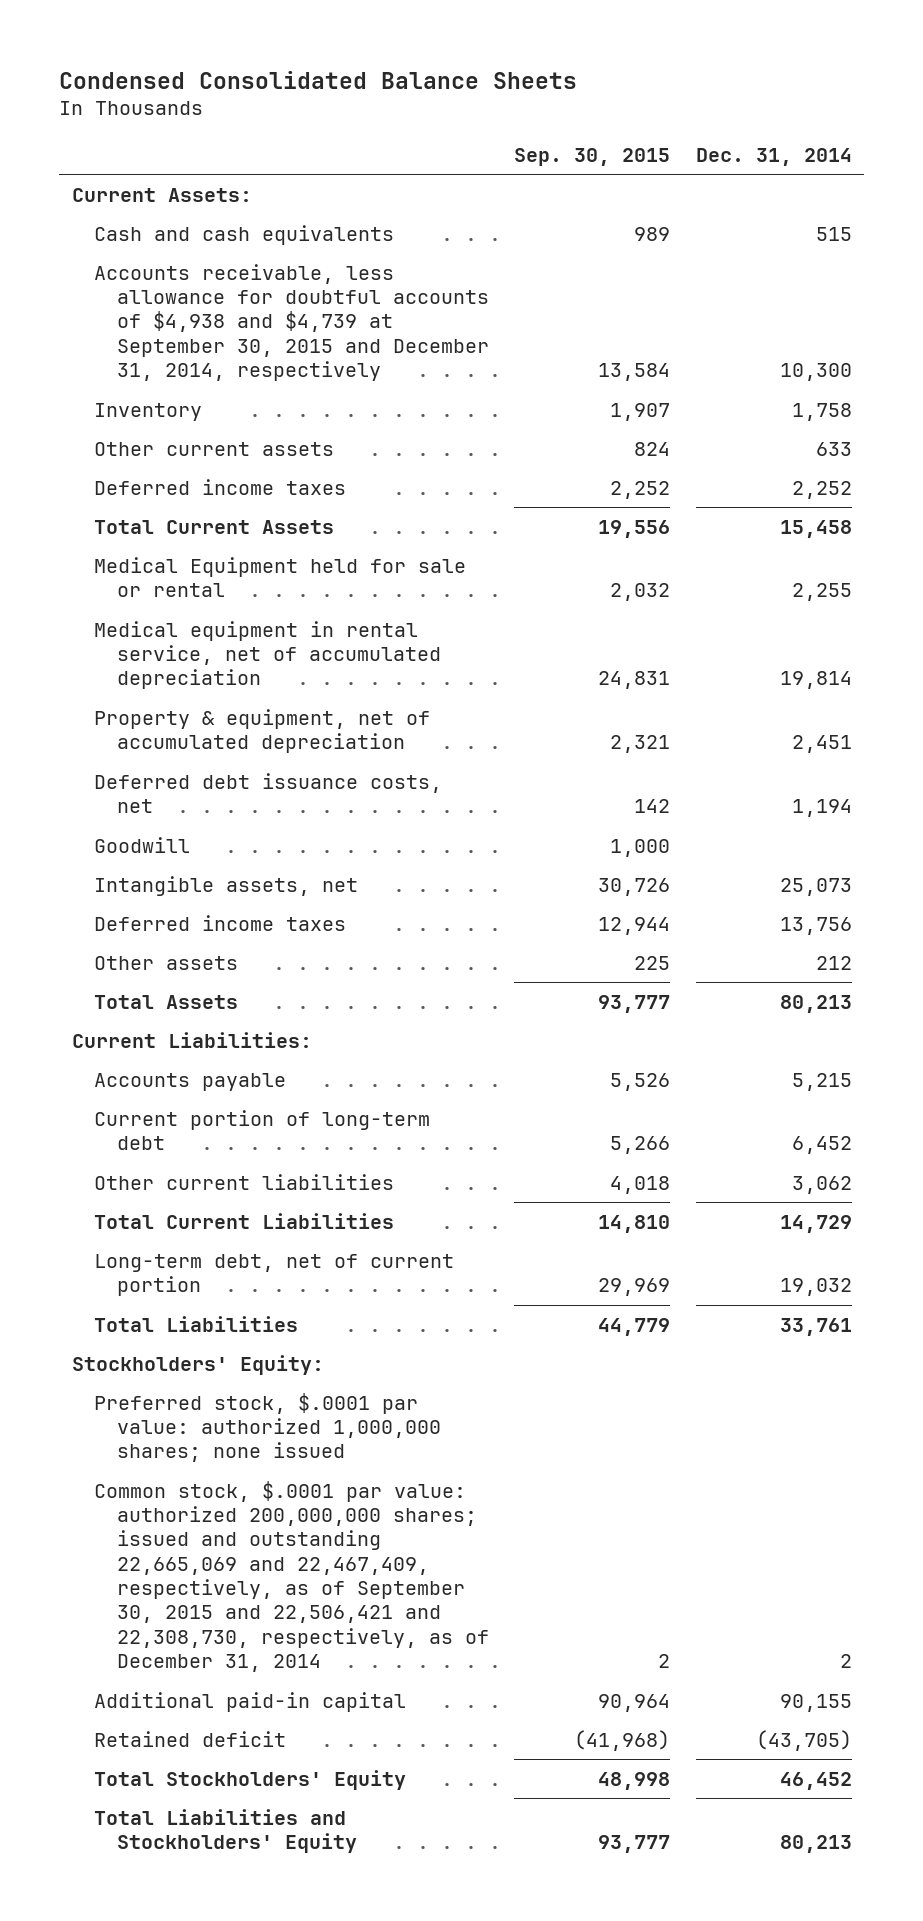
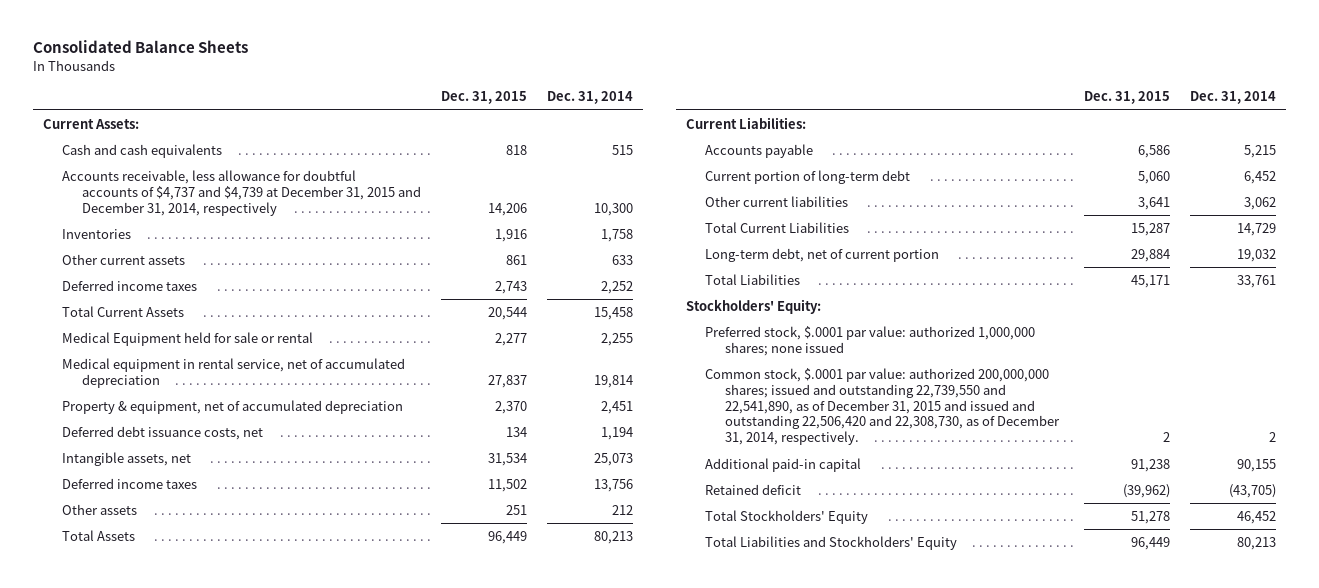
[59,71,578,90] Condensed Consolidated Balance Sheets -> [32,40,248,54] Consolidated Balance Sheets
[514,147,671,166] Sep. 30, 2015 -> none
none -> [441,91,528,105] Dec. 31, 2015
[94,263,489,382] Accounts receivable, less allowance for doubtful accounts of $4,938 and $4,739 at September 30, 2015 and December 31, 2014, respectively -> [62,169,421,216] Accounts receivable, less allowance for doubtful accounts of $4,737 and $4,739 at December 31, 2015 and December 31, 2014, respectively
[94,402,203,421] Inventory -> [62,228,132,239] Inventories
[94,836,191,853] Goodwill -> none
[94,1480,489,1672] Common stock, $.0001 par value: authorized 200,000,000 shares; issued and outstanding 22,665,069 and 22,467,409, respectively, as of September 30, 2015 and 22,506,421 and 22,308,730, respectively, as of December 31, 2014 -> [705,367,1060,446] Common stock, $.0001 par value: authorized 200,000,000 shares; issued and outstanding 22,739,550 and 22,541,890, as of December 31, 2015 and issued and outstanding 22,506,420 and 22,308,730, as of December 31, 2014, respectively.

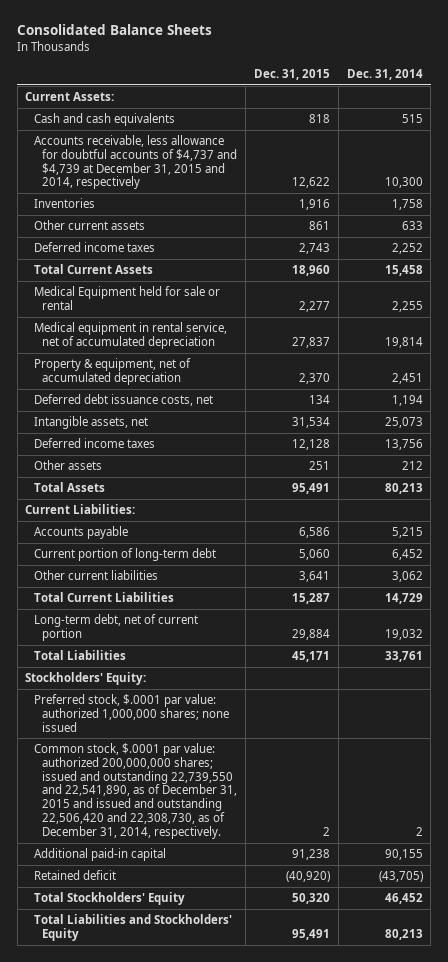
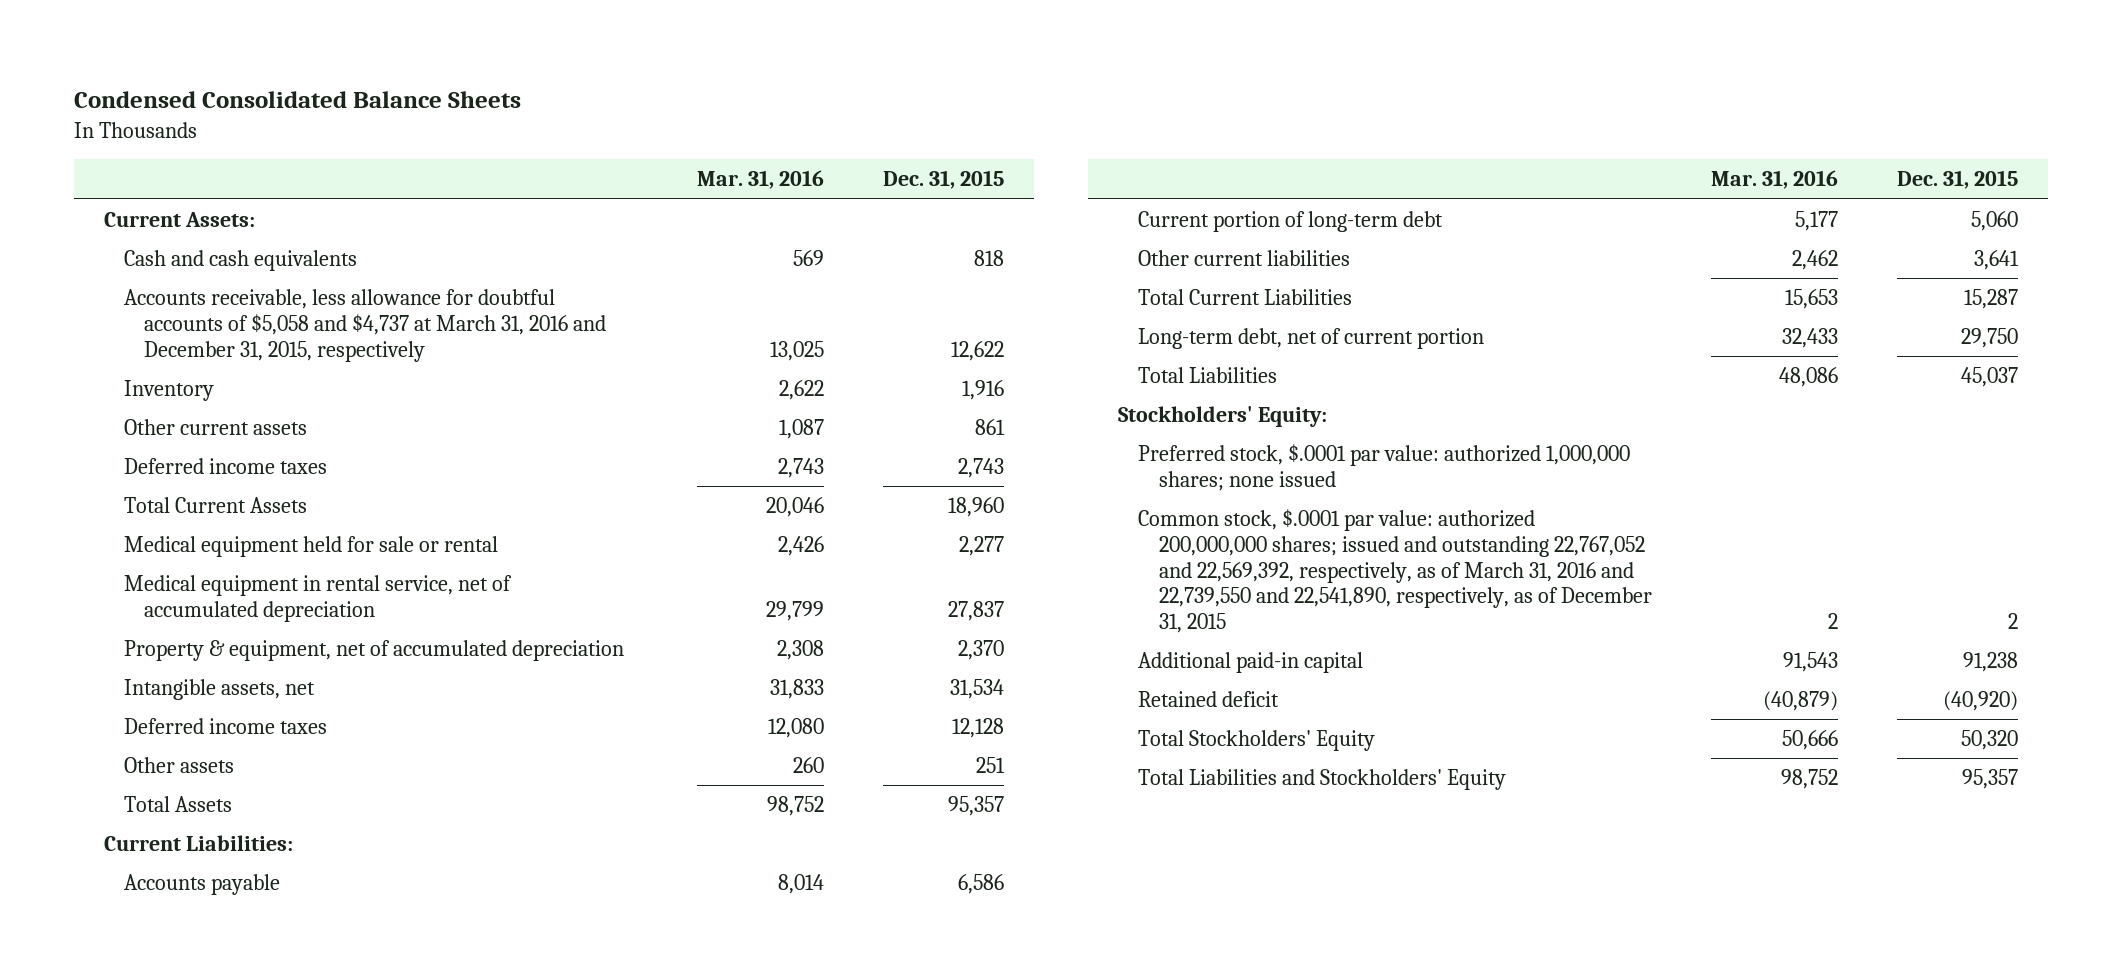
[17,24,213,36] Consolidated Balance Sheets -> [74,91,522,109] Condensed Consolidated Balance Sheets
[346,68,423,80] Dec. 31, 2014 -> none
none -> [696,170,824,190] Mar. 31, 2016
[33,135,238,190] Accounts receivable, less allowance for doubtful accounts of $4,737 and $4,739 at December 31, 2015 and 2014, respectively -> [124,289,607,362] Accounts receivable, less allowance for doubtful accounts of $5,058 and $4,737 at March 31, 2016 and December 31, 2015, respectively
[33,198,95,209] Inventories -> [124,380,215,402] Inventory
[33,286,220,310] Medical Equipment held for sale or rental -> [124,536,499,558] Medical equipment held for sale or rental
[33,394,213,407] Deferred debt issuance costs, net -> none
[291,483,330,495] 95,491 -> [948,796,1005,817] 95,357
[291,628,330,640] 29,884 -> [1961,328,2019,349] 29,750
[291,651,330,663] 45,171 -> [1961,367,2019,388] 45,037
[33,743,238,839] Common stock, $.0001 par value: authorized 200,000,000 shares; issued and outstanding 22,739,550 and 22,541,890, as of December 31, 2015 and issued and outstanding 22,506,420 and 22,308,730, as of December 31, 2014, respectively. -> [1138,509,1652,634] Common stock, $.0001 par value: authorized 200,000,000 shares; issued and outstanding 22,767,052 and 22,569,392, respectively, as of March 31, 2016 and 22,739,550 and 22,541,890, respectively, as of December 31, 2015
[291,928,330,940] 95,491 -> [1962,769,2019,790] 95,357

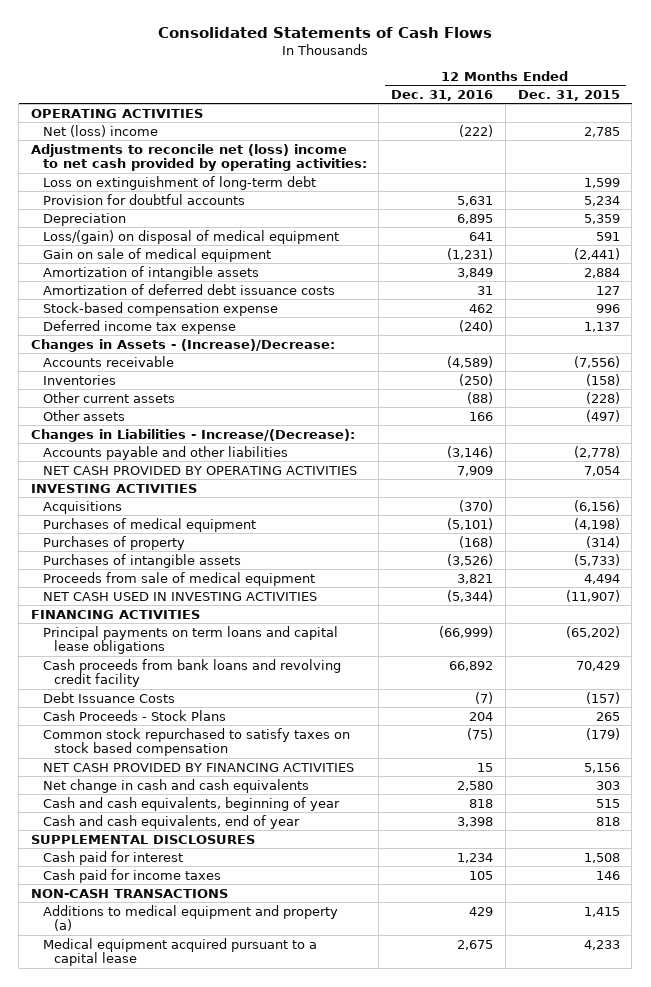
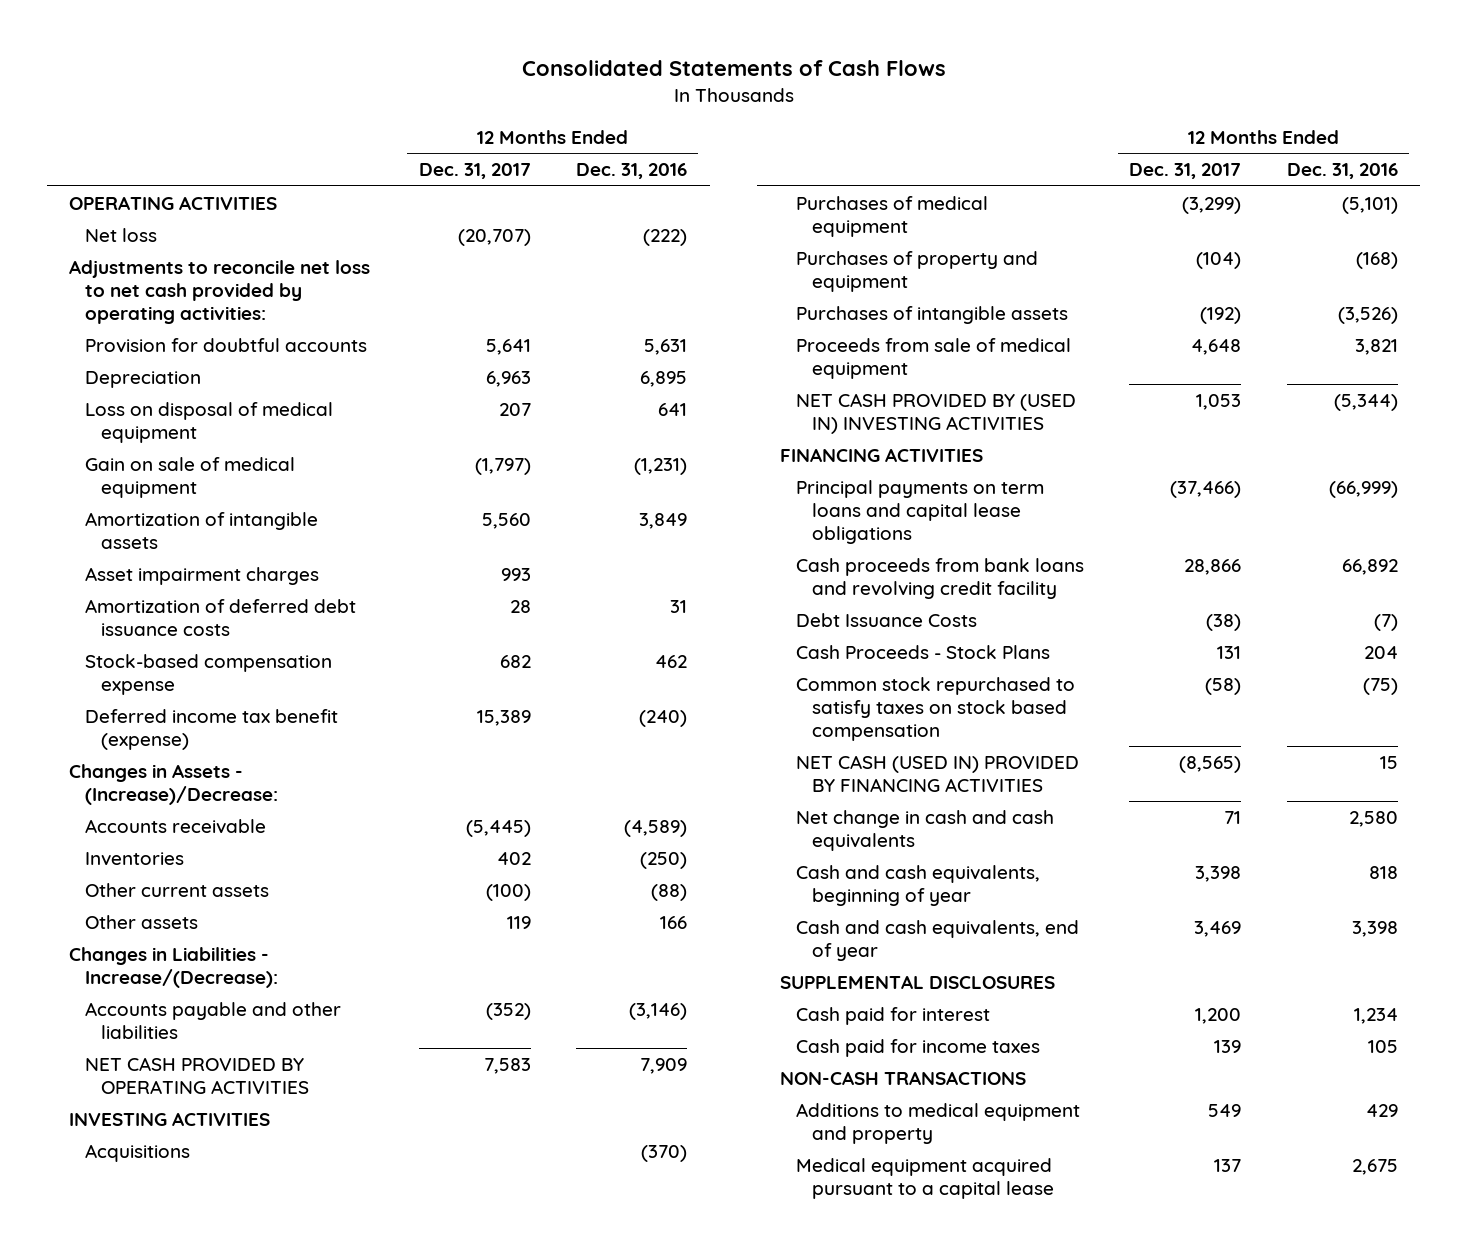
[517,89,620,101] Dec. 31, 2015 -> none
none -> [418,163,531,180] Dec. 31, 2017
[42,175,316,190] Loss on extinguishment of long-term debt -> none
[42,124,158,137] Net (loss) income -> [85,227,158,242] Net loss
[31,143,367,172] Adjustments to reconcile net (loss) income to net cash provided by operating activities: -> [69,259,371,324] Adjustments to reconcile net loss to net cash provided by operating activities:
[42,229,339,244] Loss/(gain) on disposal of medical equipment -> [85,401,334,443] Loss on disposal of medical equipment
none -> [85,566,320,585] Asset impairment charges
[42,319,236,334] Deferred income tax expense -> [85,708,339,750] Deferred income tax benefit (expense)
[42,535,185,550] Purchases of property -> [796,250,1039,292] Purchases of property and equipment
[42,591,317,601] NET CASH USED IN INVESTING ACTIVITIES -> [796,392,1077,434] NET CASH PROVIDED BY (USED IN) INVESTING ACTIVITIES
[42,762,354,772] NET CASH PROVIDED BY FINANCING ACTIVITIES -> [796,754,1080,792] NET CASH (USED IN) PROVIDED BY FINANCING ACTIVITIES
[42,904,338,932] Additions to medical equipment and property (a) -> [796,1102,1081,1144] Additions to medical equipment and property

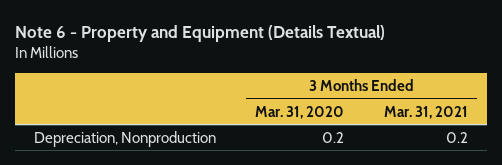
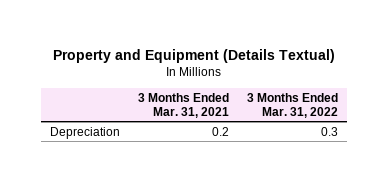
[14,24,385,42] Note 6 - Property and Equipment (Details Textual) -> [52,48,335,63] Property and Equipment (Details Textual)
[255,105,345,119] Mar. 31, 2020 -> none
none -> [246,92,338,118] 3 Months Ended Mar. 31, 2022
[34,130,217,147] Depreciation, Nonproduction -> [49,126,120,139] Depreciation

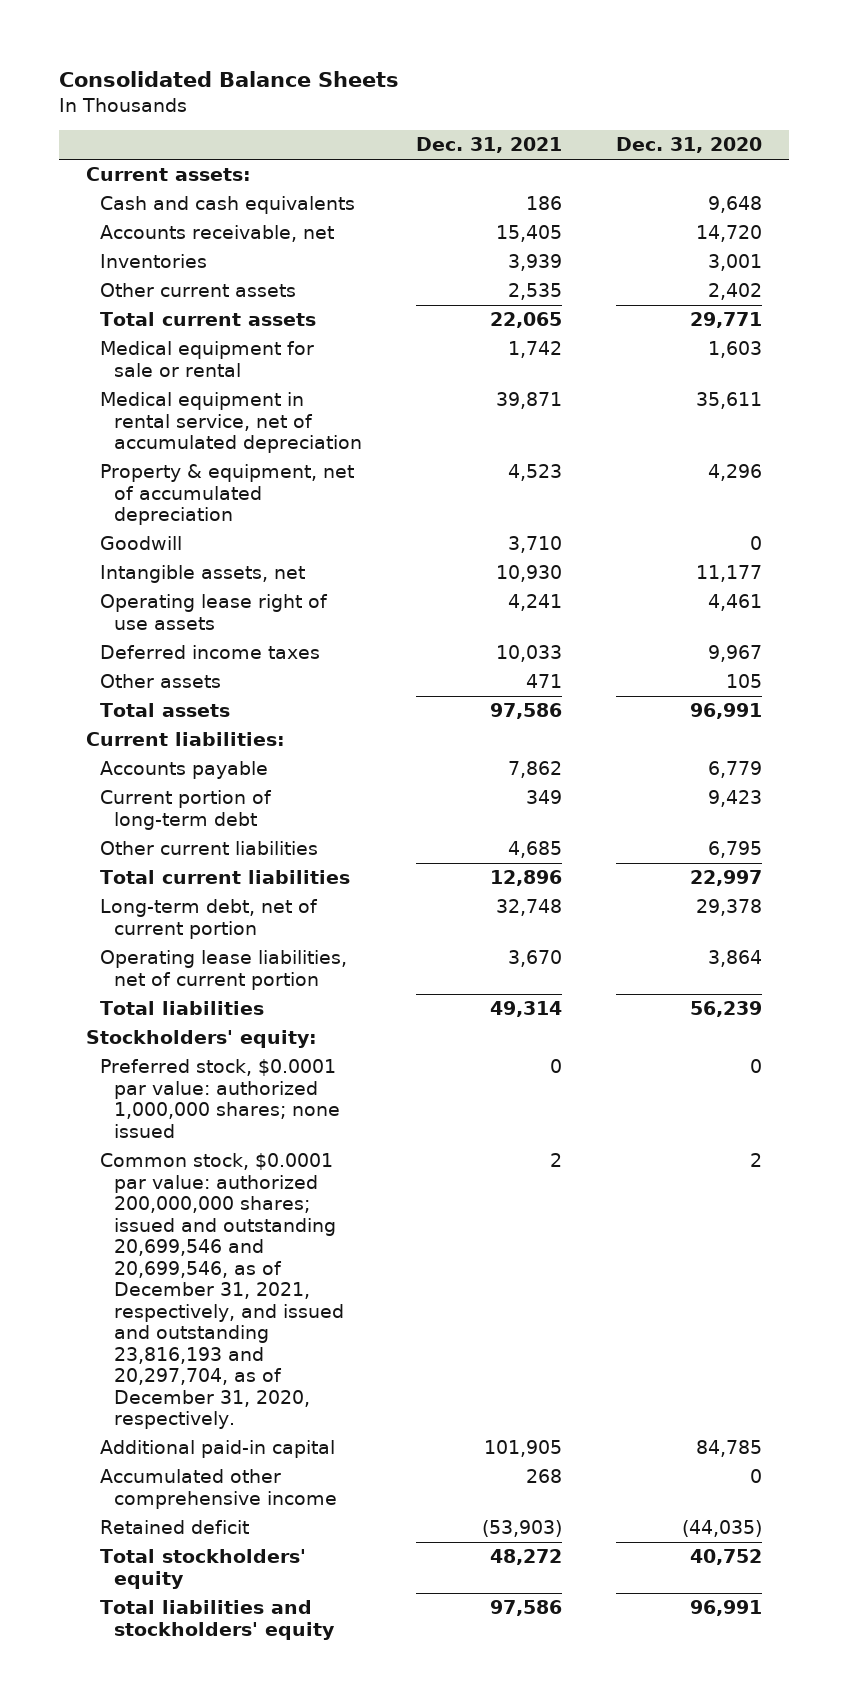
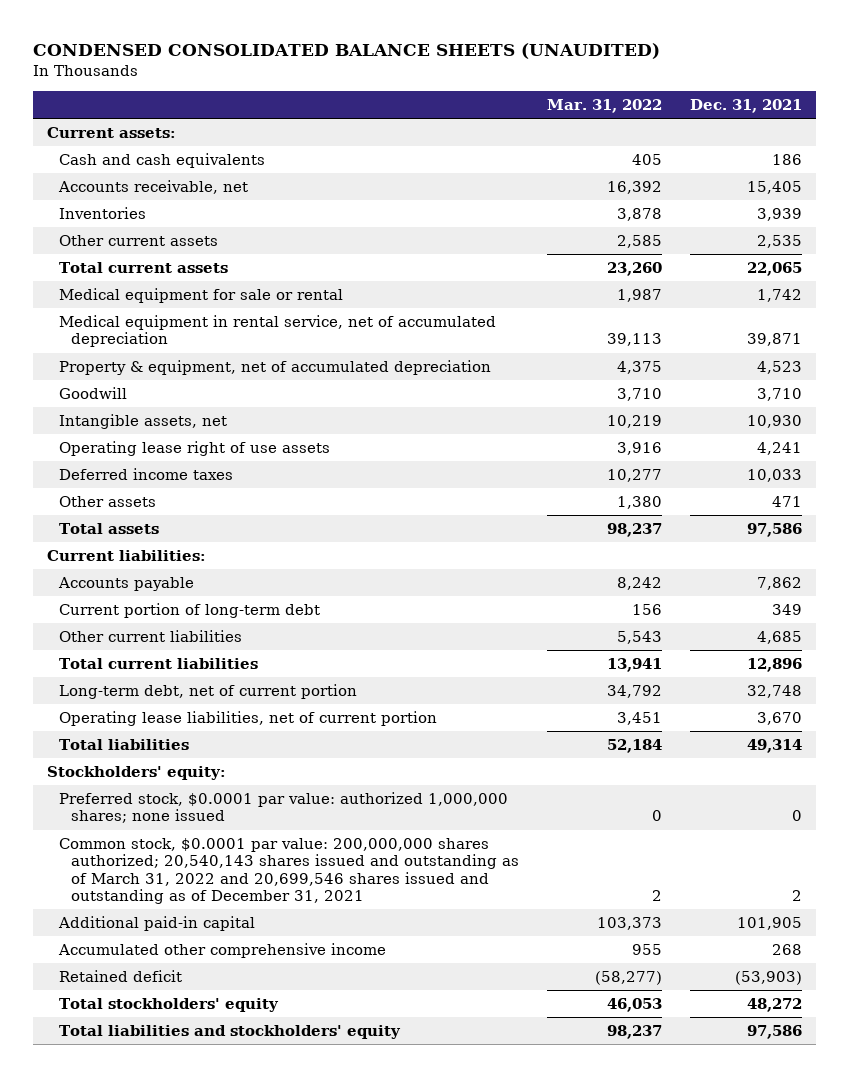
[58,71,399,88] Consolidated Balance Sheets -> [32,42,660,59] CONDENSED CONSOLIDATED BALANCE SHEETS (UNAUDITED)
[616,137,763,154] Dec. 31, 2020 -> none
none -> [547,99,663,114] Mar. 31, 2022
[100,1153,345,1430] Common stock, $0.0001 par value: authorized 200,000,000 shares; issued and outstanding 20,699,546 and 20,699,546, as of December 31, 2021, respectively, and issued and outstanding 23,816,193 and 20,297,704, as of December 31, 2020, respectively. -> [58,838,520,904] Common stock, $0.0001 par value: 200,000,000 shares authorized; 20,540,143 shares issued and outstanding as of March 31, 2022 and 20,699,546 shares issued and outstanding as of December 31, 2021

